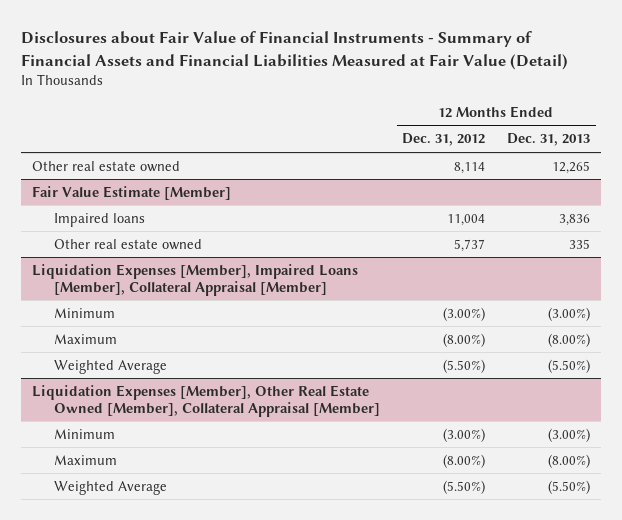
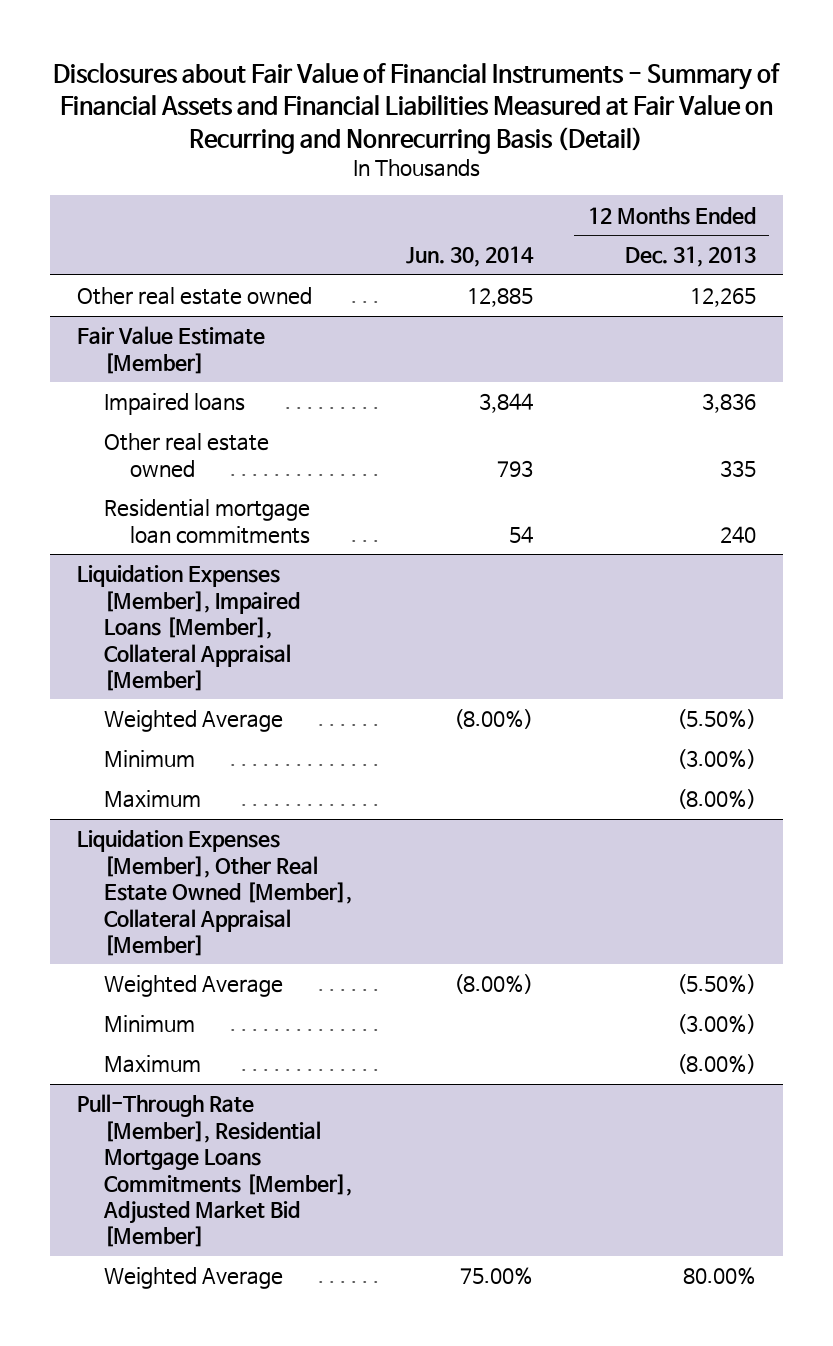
[21,31,569,70] Disclosures about Fair Value of Financial Instruments - Summary of Financial Assets and Financial Liabilities Measured at Fair Value (Detail) -> [53,63,781,154] Disclosures about Fair Value of Financial Instruments - Summary of Financial Assets and Financial Liabilities Measured at Fair Value on Recurring and Nonrecurring Basis (Detail)
[402,133,486,147] Dec. 31, 2012 -> none
none -> [406,246,535,268] Jun. 30, 2014
none -> [103,499,311,544] Residential mortgage loan commitments
[54,359,168,374] Weighted Average -> [103,710,283,733] Weighted Average
[54,480,168,495] Weighted Average -> [103,975,283,998] Weighted Average
none -> [77,1094,352,1248] Pull-Through Rate [Member], Residential Mortgage Loans Commitments [Member], Adjusted Market Bid [Member]
none -> [103,1267,283,1290] Weighted Average

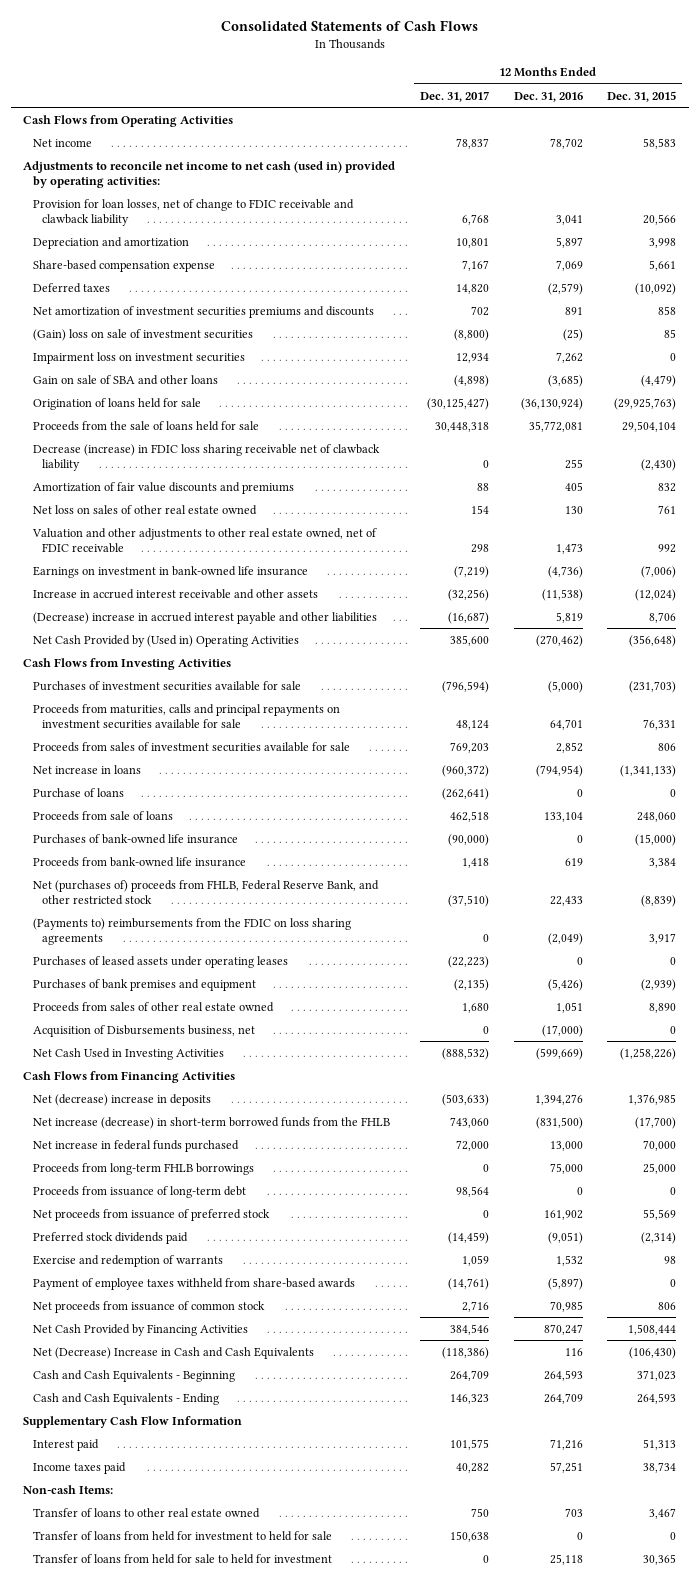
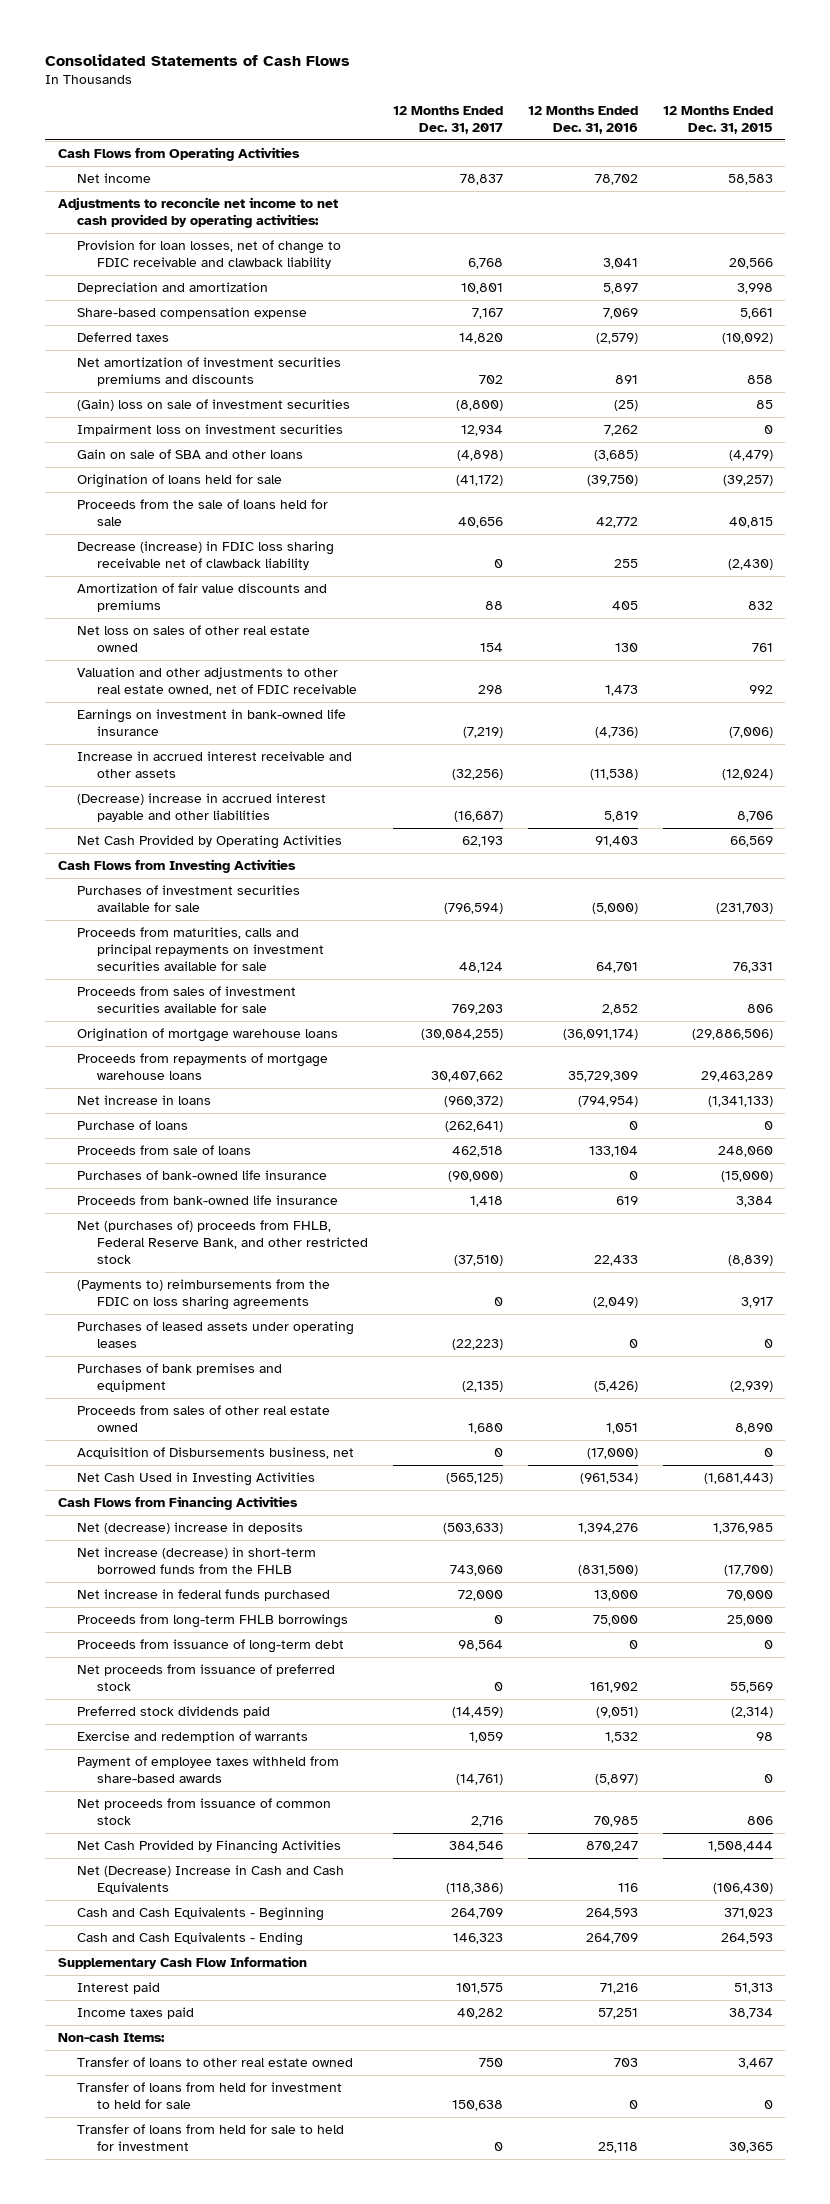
[23,160,396,188] Adjustments to reconcile net income to net cash (used in) provided by operating activities: -> [57,197,338,229] Adjustments to reconcile net income to net cash provided by operating activities:
[426,397,489,410] (30,125,427) -> [455,475,503,487] (41,172)
[520,397,583,410] (36,130,924) -> [586,475,638,487] (39,750)
[614,397,677,410] (29,925,763) -> [722,475,773,487] (39,257)
[434,421,489,432] 30,448,318 -> [457,517,503,529] 40,656
[528,420,583,432] 35,772,081 -> [595,517,638,529] 42,772
[622,420,677,432] 29,504,104 -> [728,517,773,529] 40,815
[32,634,299,647] Net Cash Provided by (Used in) Operating Activities -> [77,835,343,850] Net Cash Provided by Operating Activities
[449,634,489,646] 385,600 -> [461,836,503,848] 62,193
[535,634,583,647] (270,462) -> [594,836,638,848] 91,403
[629,634,677,647] (356,648) -> [729,836,773,848] 66,569
none -> [77,1028,339,1043] Origination of mortgage warehouse loans
none -> [77,1053,329,1081] Proceeds from repayments of mortgage warehouse loans
[441,1047,489,1060] (888,532) -> [445,1473,503,1485] (565,125)
[535,1047,583,1060] (599,669) -> [579,1473,638,1485] (961,534)
[620,1047,677,1060] (1,258,226) -> [703,1473,773,1485] (1,681,443)

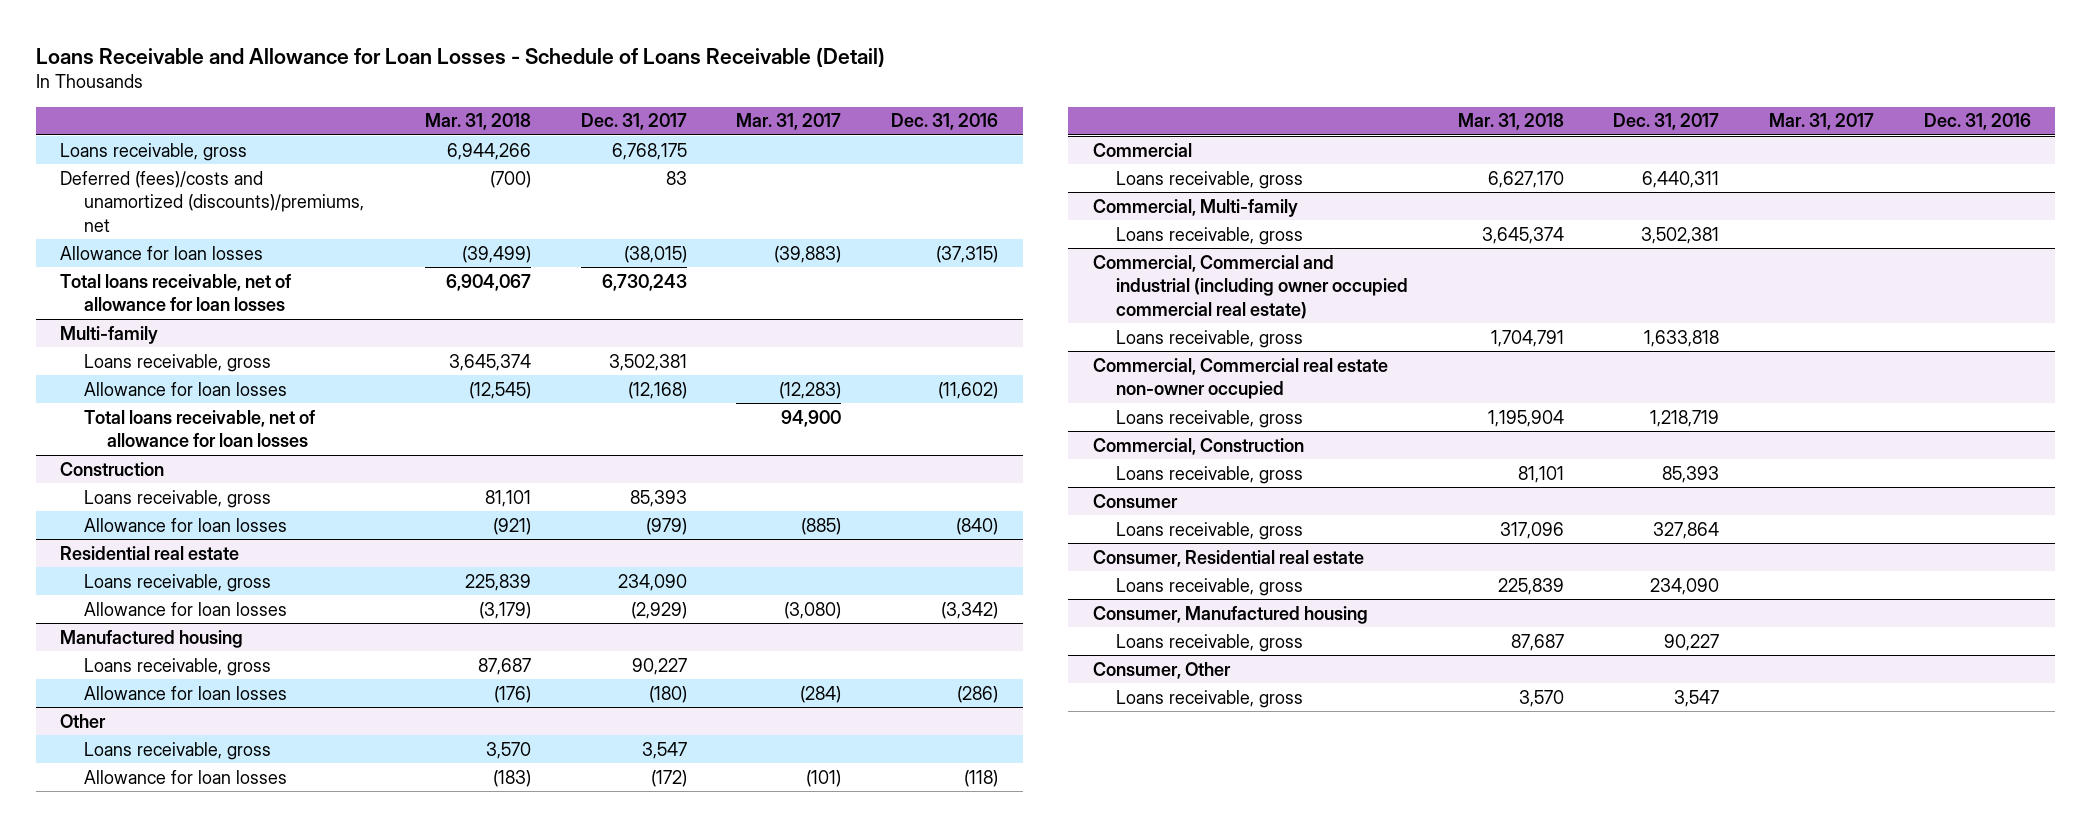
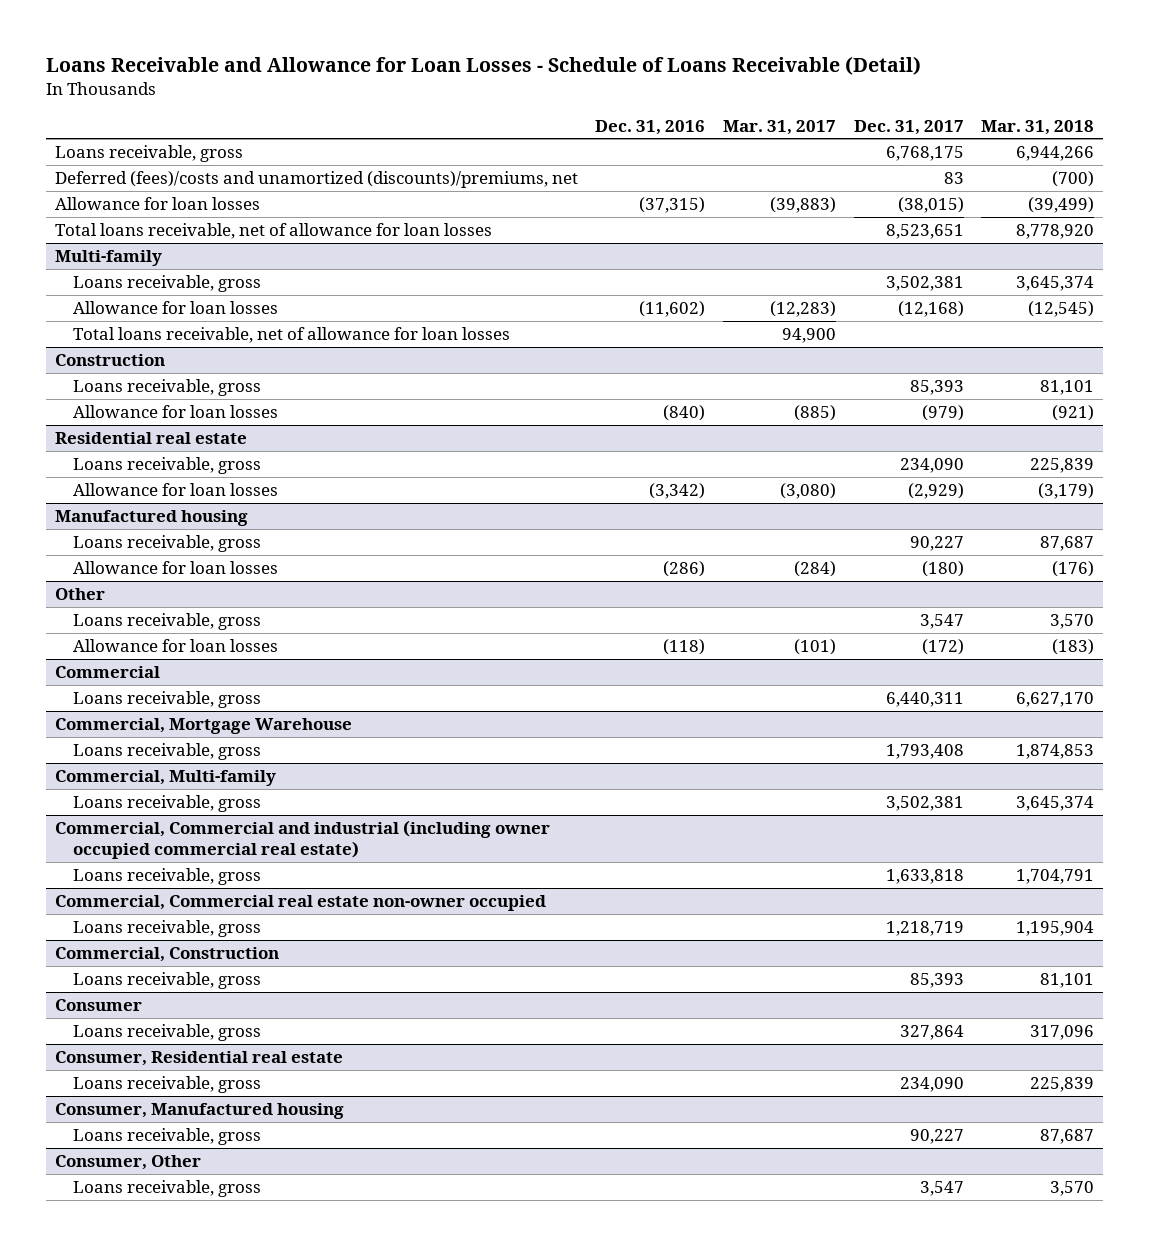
[446,273,532,291] 6,904,067 -> [1016,224,1095,240] 8,778,920
[601,273,687,291] 6,730,243 -> [885,224,964,240] 8,523,651
none -> [54,718,352,735] Commercial, Mortgage Warehouse
none -> [73,743,262,761] Loans receivable, gross

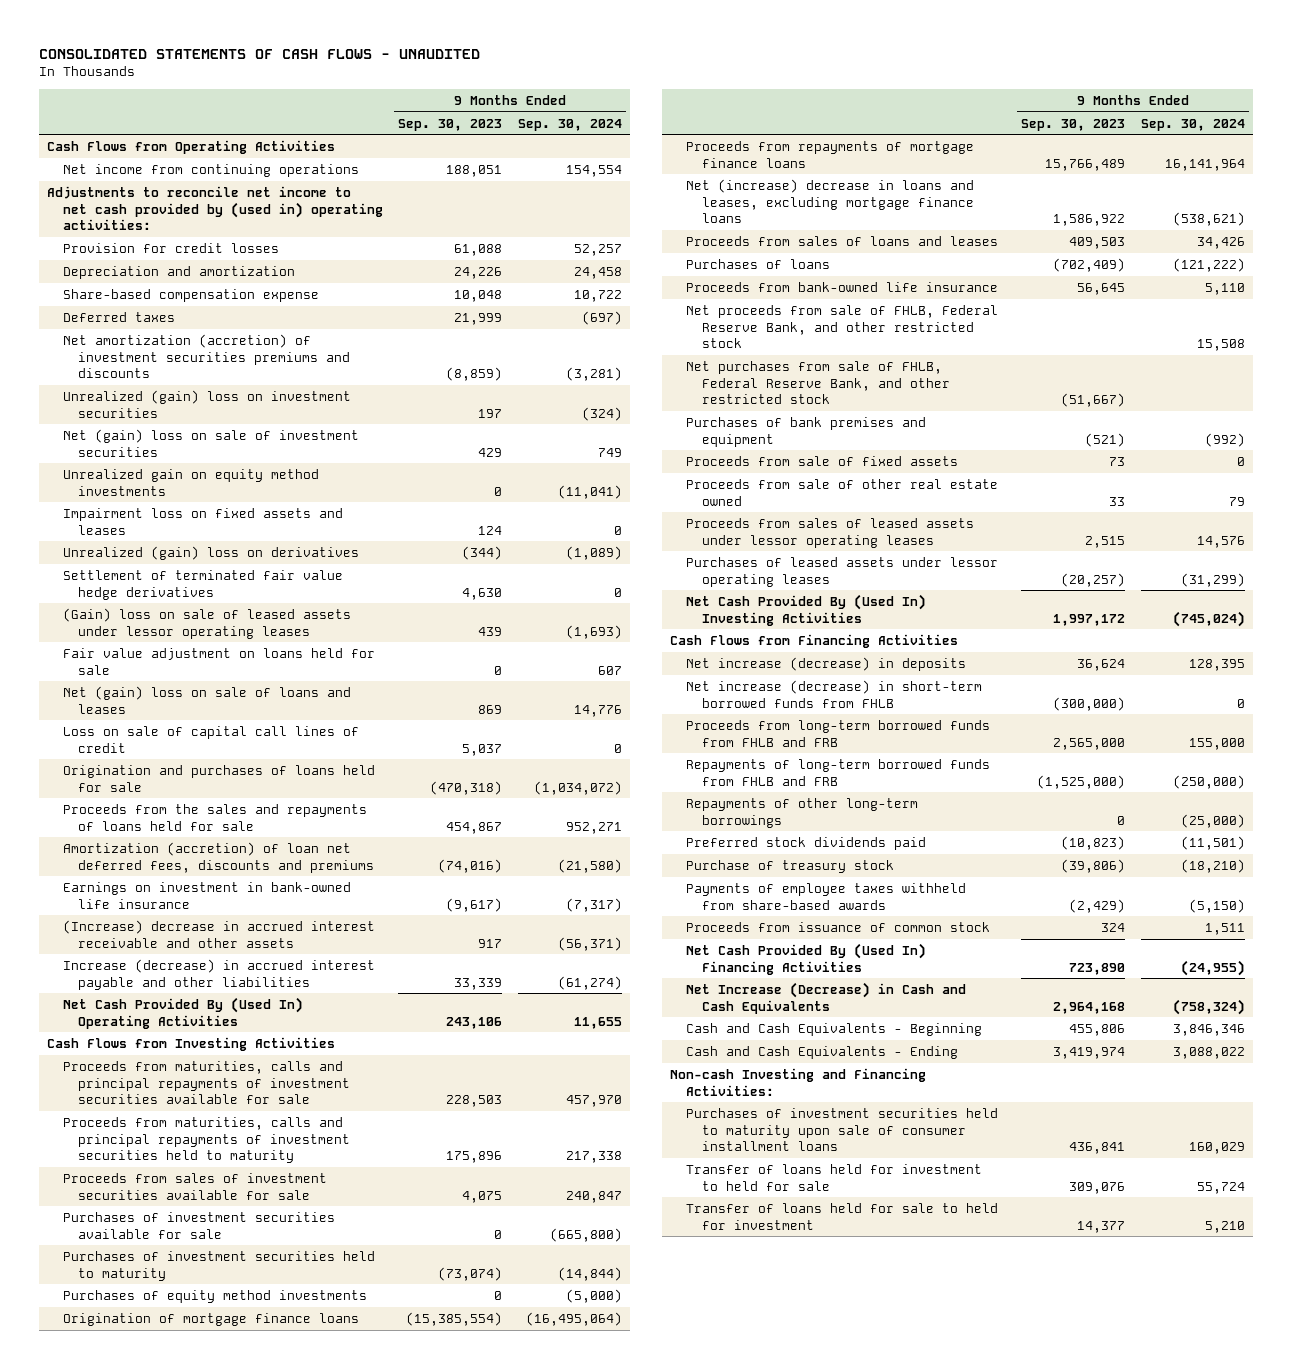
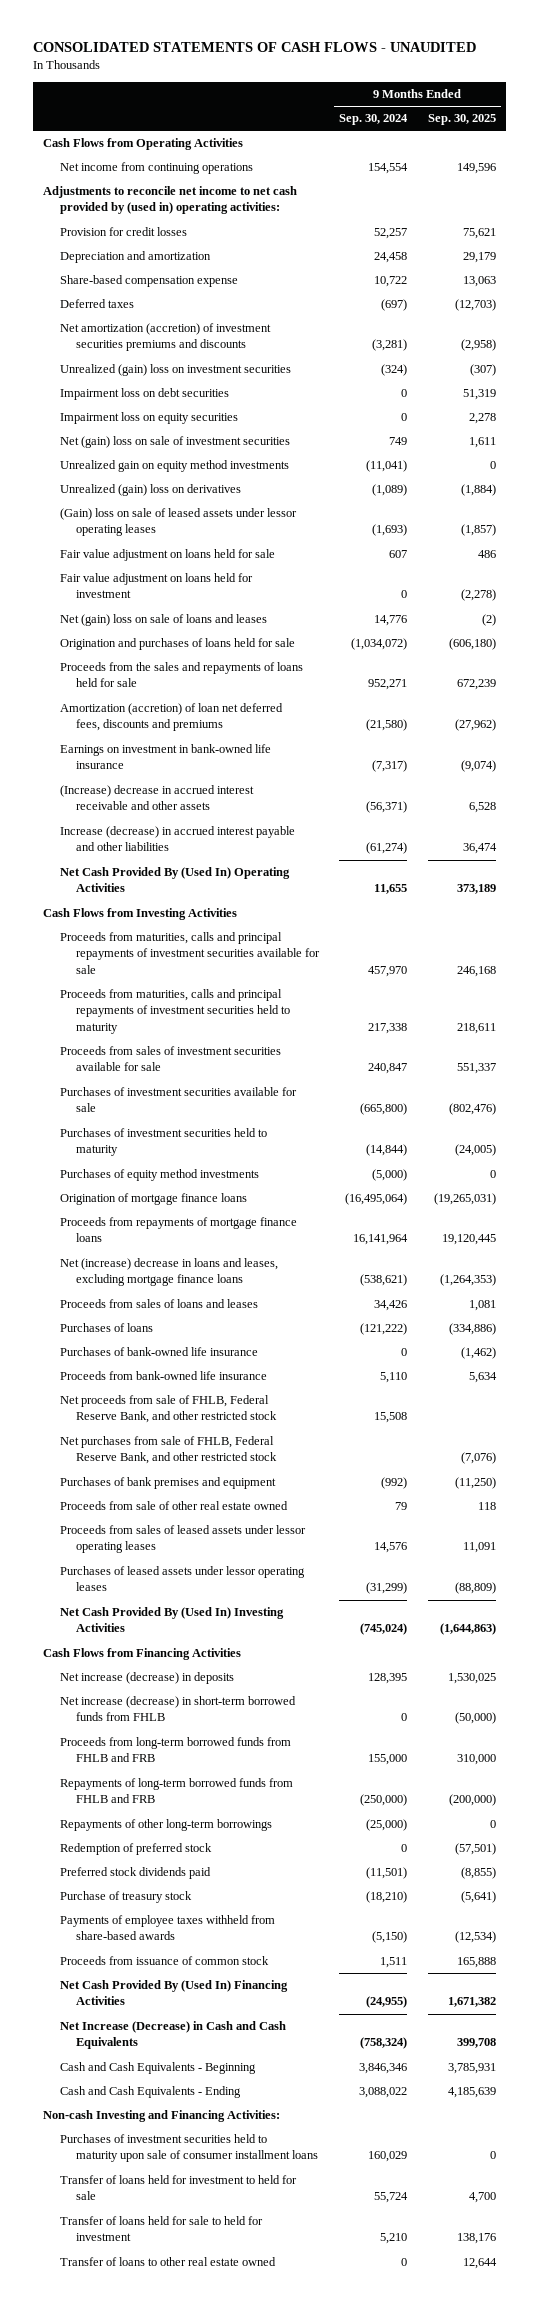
[398,118,503,131] Sep. 30, 2023 -> none
none -> [427,114,496,126] Sep. 30, 2025
none -> [59,388,229,401] Impairment loss on debt securities
none -> [59,412,238,425] Impairment loss on equity securities
[62,507,343,535] Impairment loss on fixed assets and leases -> none
[62,569,343,600] Settlement of terminated fair value hedge derivatives -> none
none -> [59,573,253,599] Fair value adjustment on loans held for investment
[62,725,359,753] Loss on sale of capital call lines of credit -> none
none -> [59,1347,258,1357] Purchases of bank-owned life insurance
[685,455,958,466] Proceeds from sale of fixed assets -> none
none -> [59,1843,212,1856] Redemption of preferred stock
none -> [59,2257,276,2267] Transfer of loans to other real estate owned

